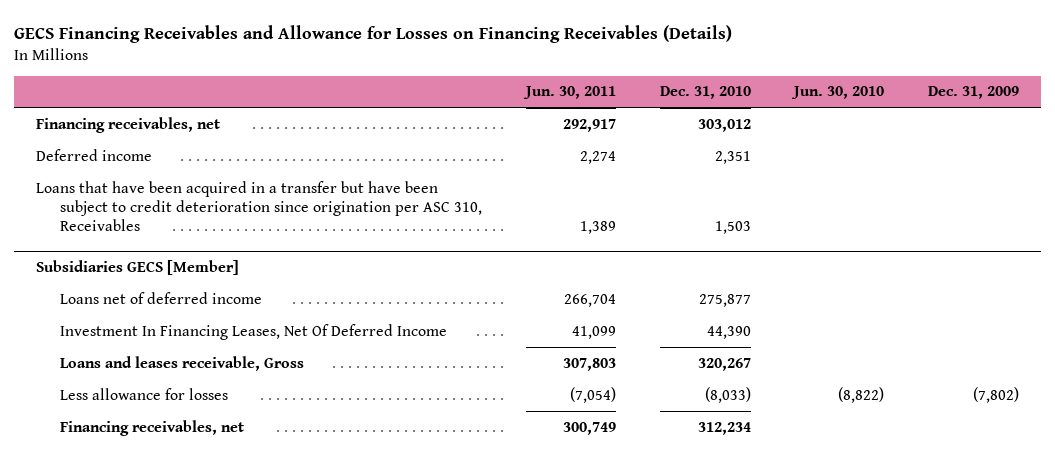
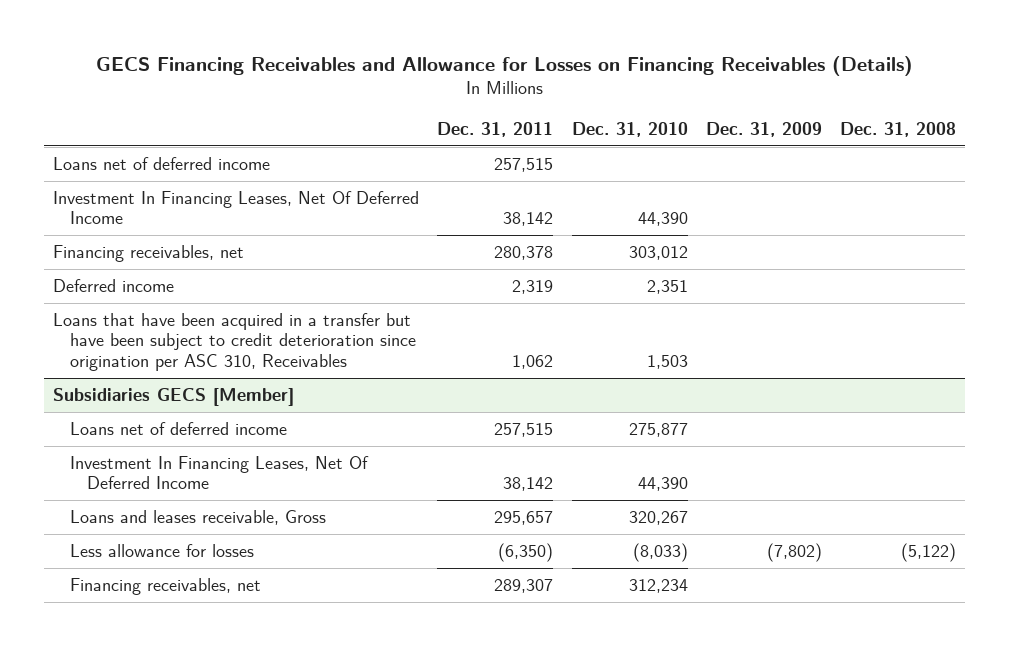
[523,86,617,100] Jun. 30, 2011 -> none
[791,86,885,100] Jun. 30, 2010 -> none
none -> [437,121,554,137] Dec. 31, 2011
none -> [839,121,956,137] Dec. 31, 2008
none -> [53,156,271,170] Loans net of deferred income
none -> [53,190,420,225] Investment In Financing Leases, Net Of Deferred Income

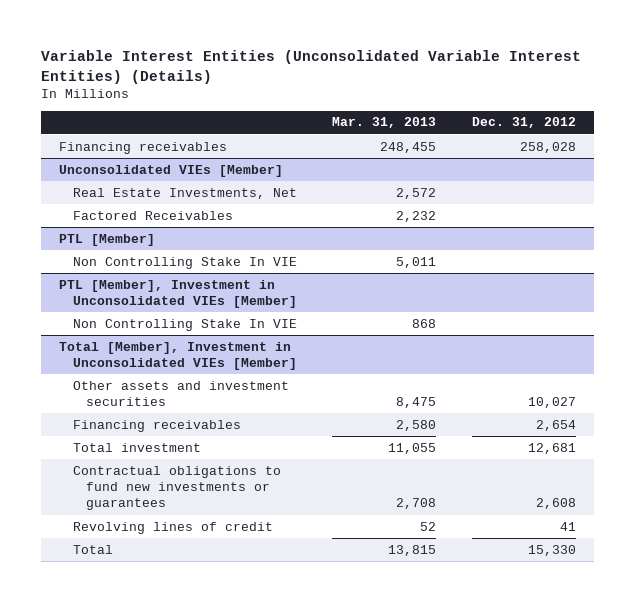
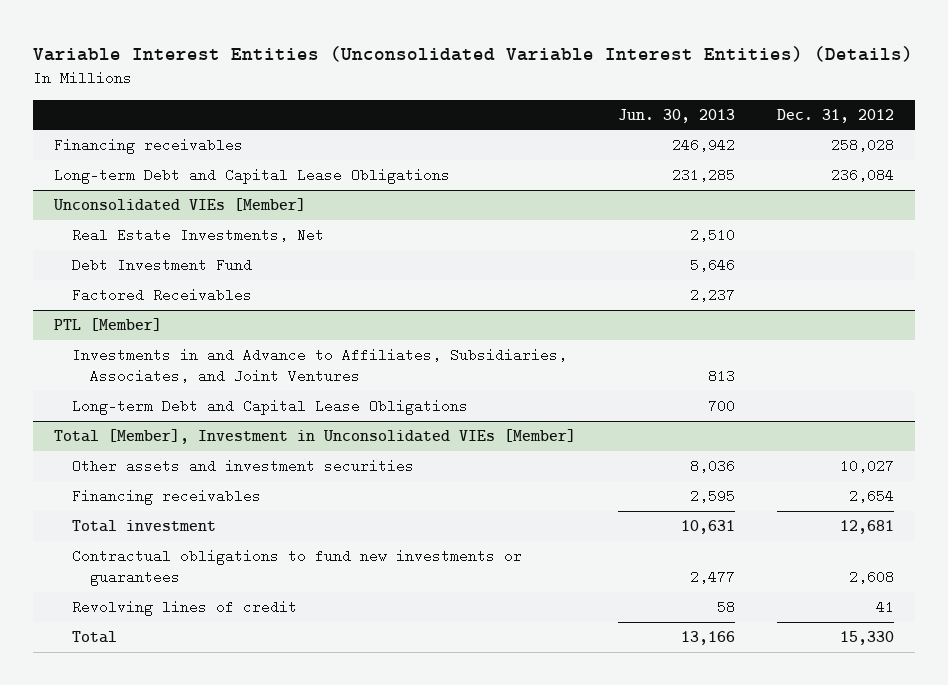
[332,117,437,129] Mar. 31, 2013 -> none
none -> [618,108,736,123] Jun. 30, 2013
none -> [54,168,451,185] Long-term Debt and Capital Lease Obligations
none -> [72,258,253,273] Debt Investment Fund
[72,256,297,269] Non Controlling Stake In VIE -> none
[59,279,297,308] PTL [Member], Investment in Unconsolidated VIEs [Member] -> none
[72,318,297,331] Non Controlling Stake In VIE -> none
none -> [72,348,568,384] Investments in and Advance to Affiliates, Subsidiaries, Associates, and Joint Ventures
none -> [72,399,469,416] Long-term Debt and Capital Lease Obligations

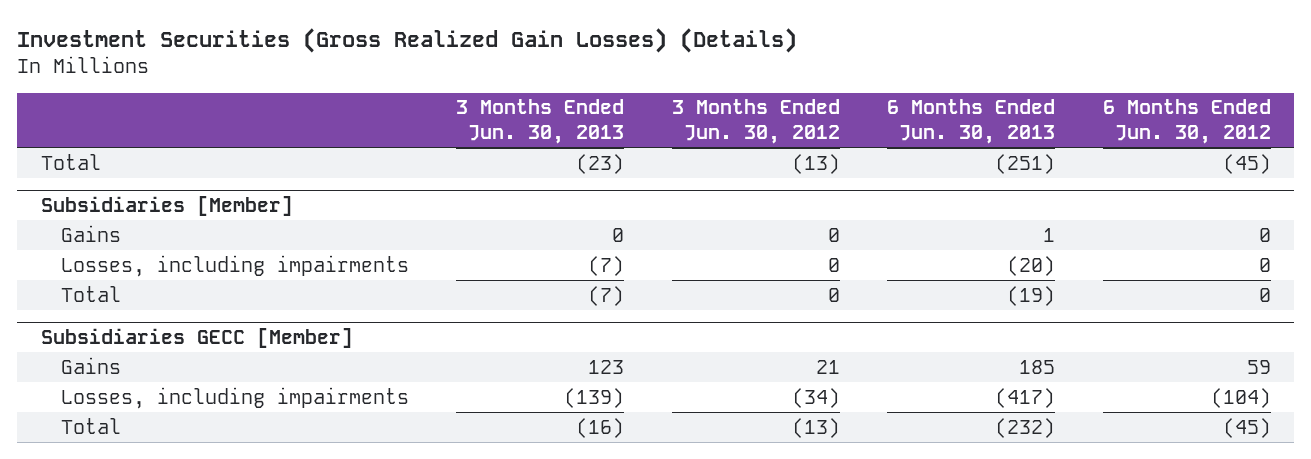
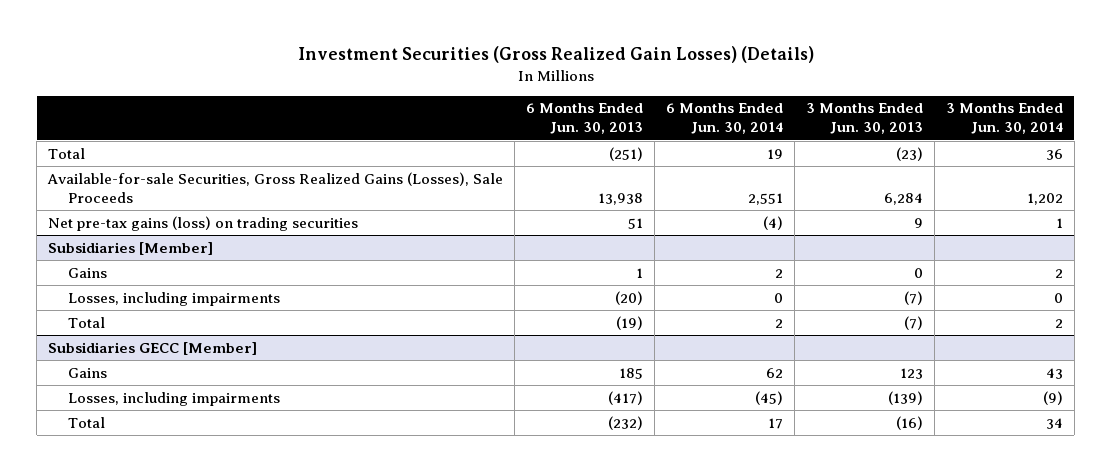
[671,99,840,145] 3 Months Ended Jun. 30, 2012 -> none
[1102,99,1271,145] 6 Months Ended Jun. 30, 2012 -> none
none -> [666,103,784,135] 6 Months Ended Jun. 30, 2014
none -> [945,103,1063,135] 3 Months Ended Jun. 30, 2014
none -> [47,171,504,203] Available-for-sale Securities, Gross Realized Gains (Losses), Sale Proceeds
none -> [48,215,359,231] Net pre-tax gains (loss) on trading securities

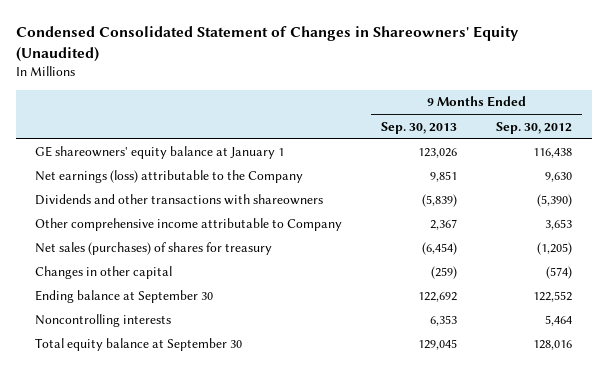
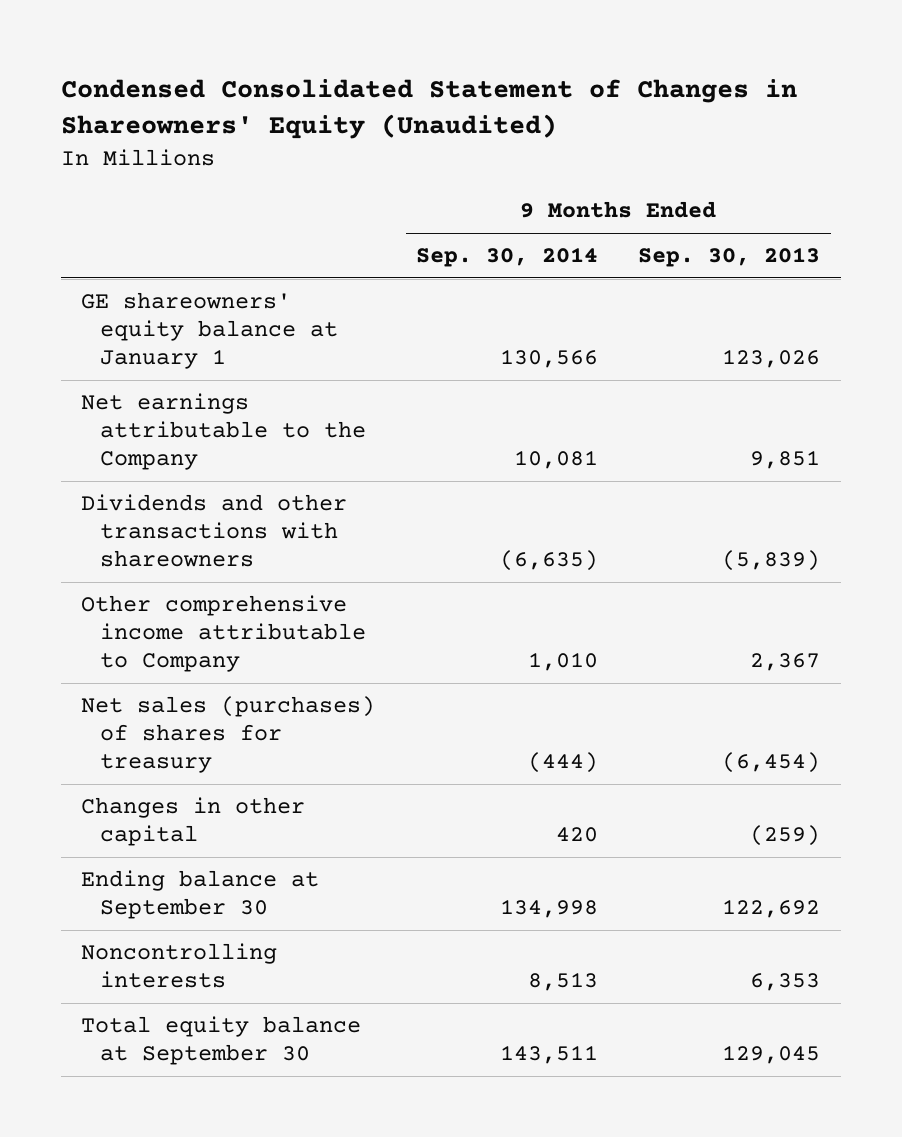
[496,121,573,134] Sep. 30, 2012 -> none
none -> [415,247,598,268] Sep. 30, 2014
[35,169,304,183] Net earnings (loss) attributable to the Company -> [81,393,366,471] Net earnings attributable to the Company

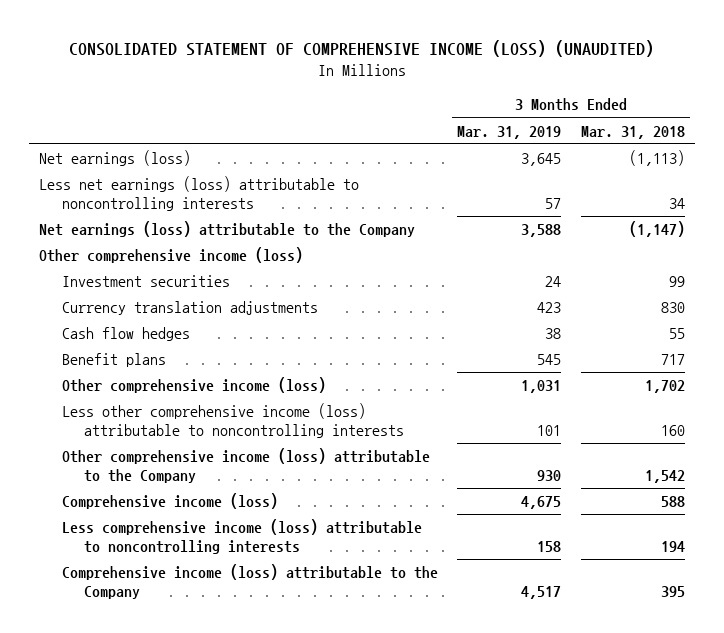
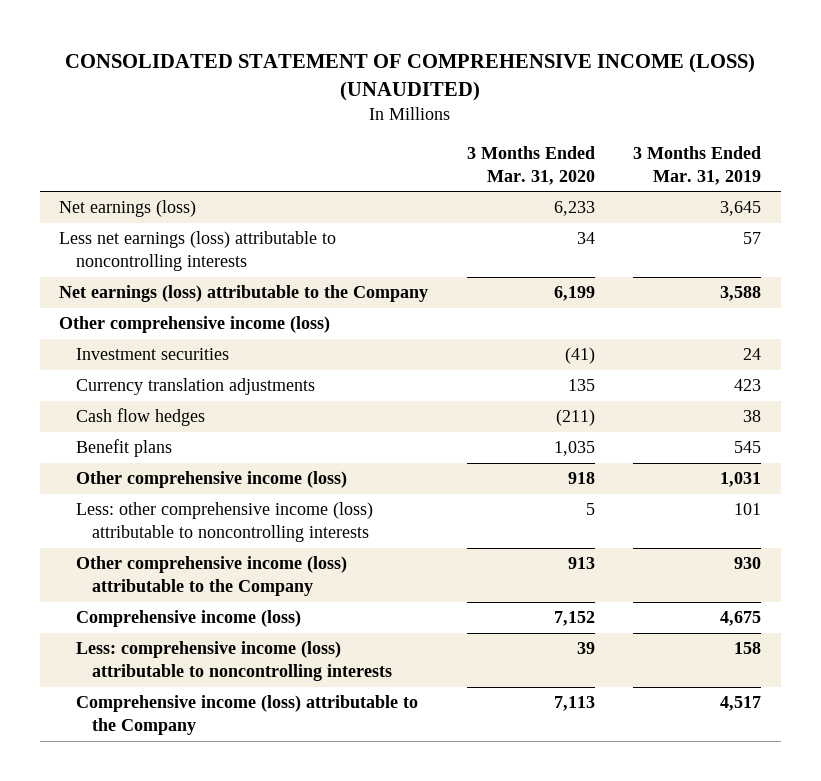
[580,125,685,139] Mar. 31, 2018 -> none
none -> [466,145,595,185] 3 Months Ended Mar. 31, 2020
[61,403,405,438] Less other comprehensive income (loss) attributable to noncontrolling interests -> [75,502,373,543] Less: other comprehensive income (loss) attributable to noncontrolling interests
[61,519,422,554] Less comprehensive income (loss) attributable to noncontrolling interests -> [75,641,392,682] Less: comprehensive income (loss) attributable to noncontrolling interests

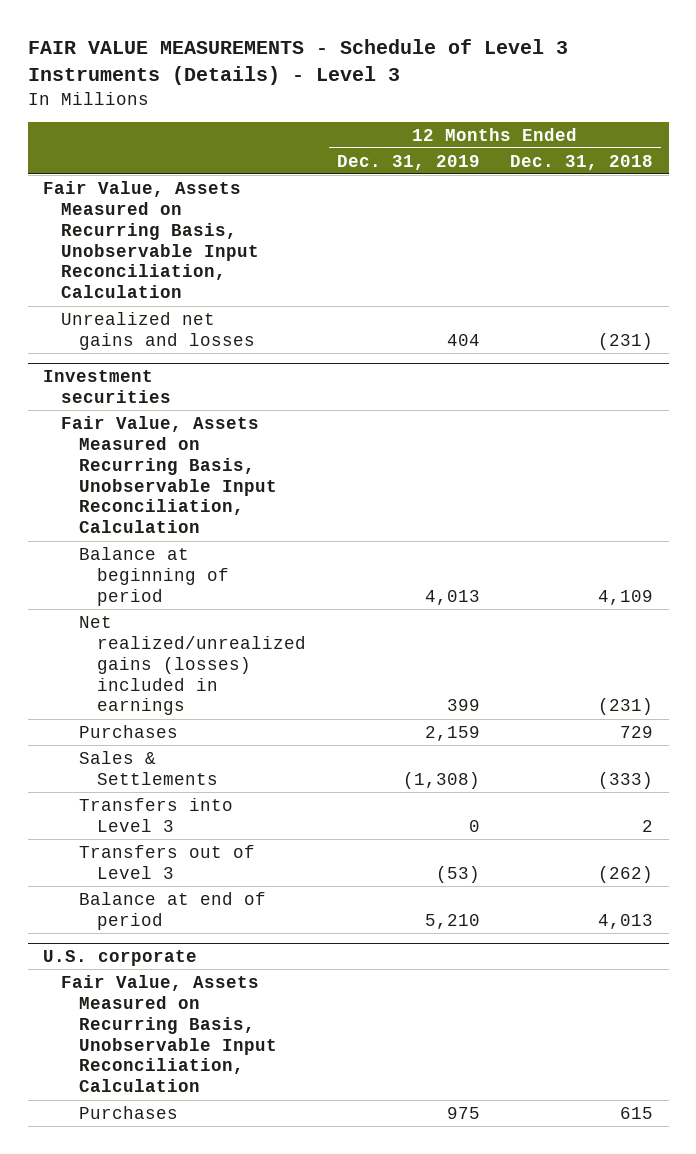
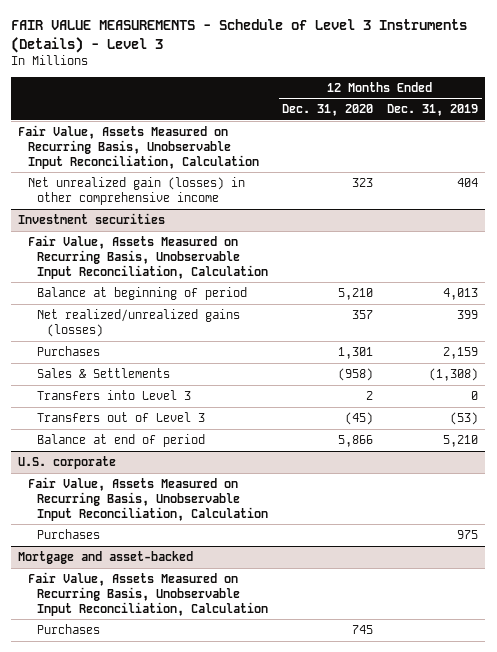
[510,154,654,170] Dec. 31, 2018 -> none
none -> [282,104,374,117] Dec. 31, 2020
[61,311,256,350] Unrealized net gains and losses -> [27,177,245,205] Net unrealized gain (losses) in other comprehensive income
[79,615,307,716] Net realized/unrealized gains (losses) included in earnings -> [37,309,241,337] Net realized/unrealized gains (losses)
none -> [18,551,194,565] Mortgage and asset-backed
none -> [27,572,269,616] Fair Value, Assets Measured on Recurring Basis, Unobservable Input Reconciliation, Calculation
none -> [37,624,101,635] Purchases

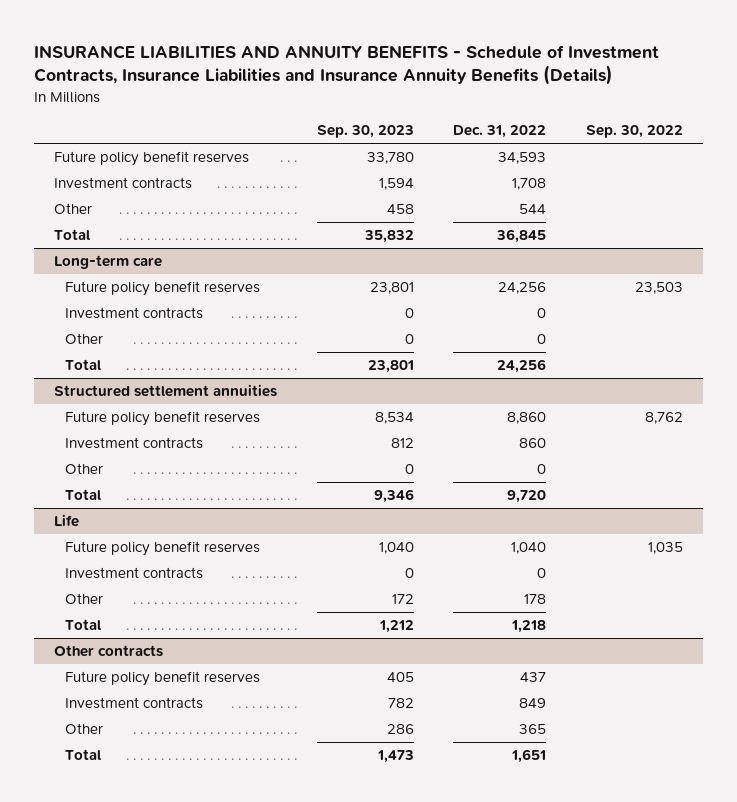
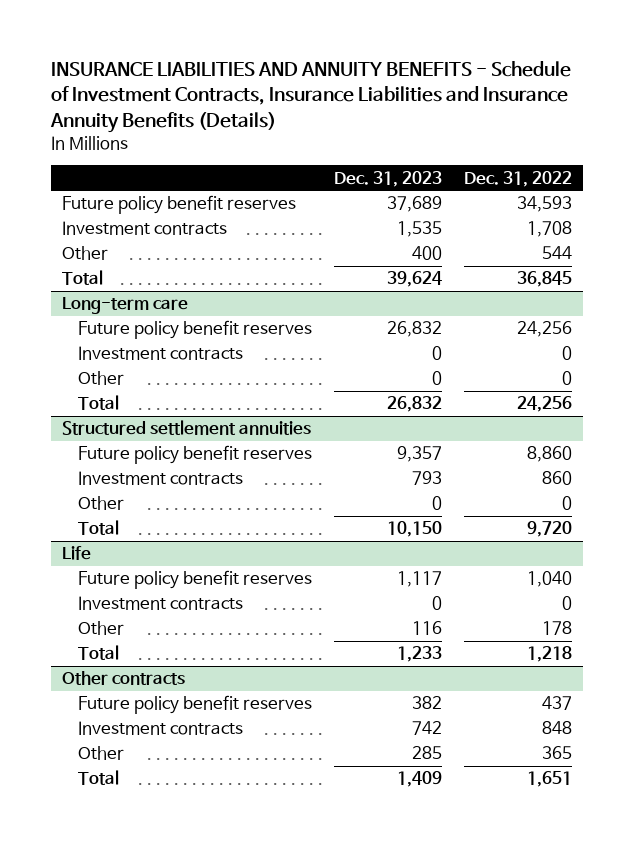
[316,125,414,139] Sep. 30, 2023 -> none
[586,125,684,139] Sep. 30, 2022 -> none
none -> [334,170,443,187] Dec. 31, 2023
[519,698,547,709] 849 -> [542,721,573,735] 848

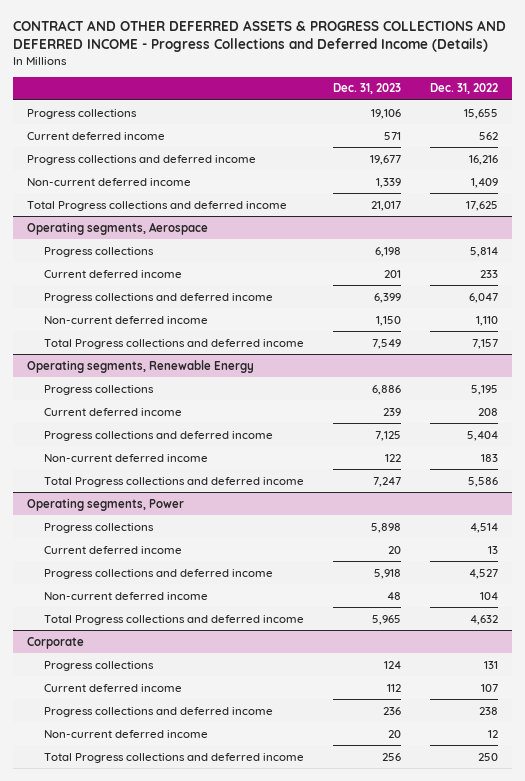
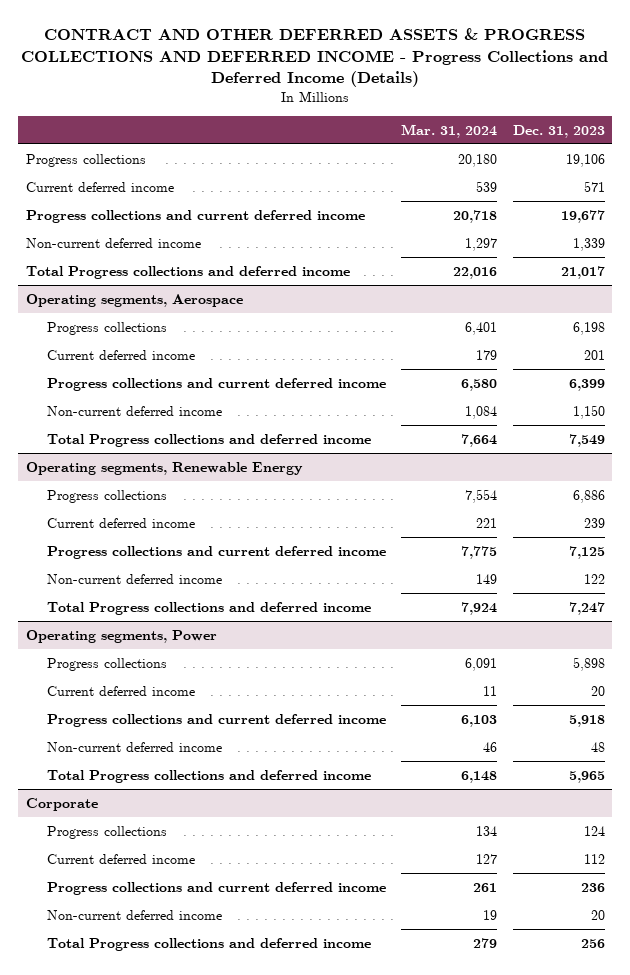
[429,83,498,95] Dec. 31, 2022 -> none
none -> [401,123,498,138] Mar. 31, 2024
[27,154,257,165] Progress collections and deferred income -> [25,209,365,223] Progress collections and current deferred income
[43,292,273,303] Progress collections and deferred income -> [46,377,386,391] Progress collections and current deferred income
[43,430,273,441] Progress collections and deferred income -> [46,545,386,559] Progress collections and current deferred income
[43,568,273,579] Progress collections and deferred income -> [46,713,386,727] Progress collections and current deferred income
[43,706,273,717] Progress collections and deferred income -> [46,881,386,895] Progress collections and current deferred income

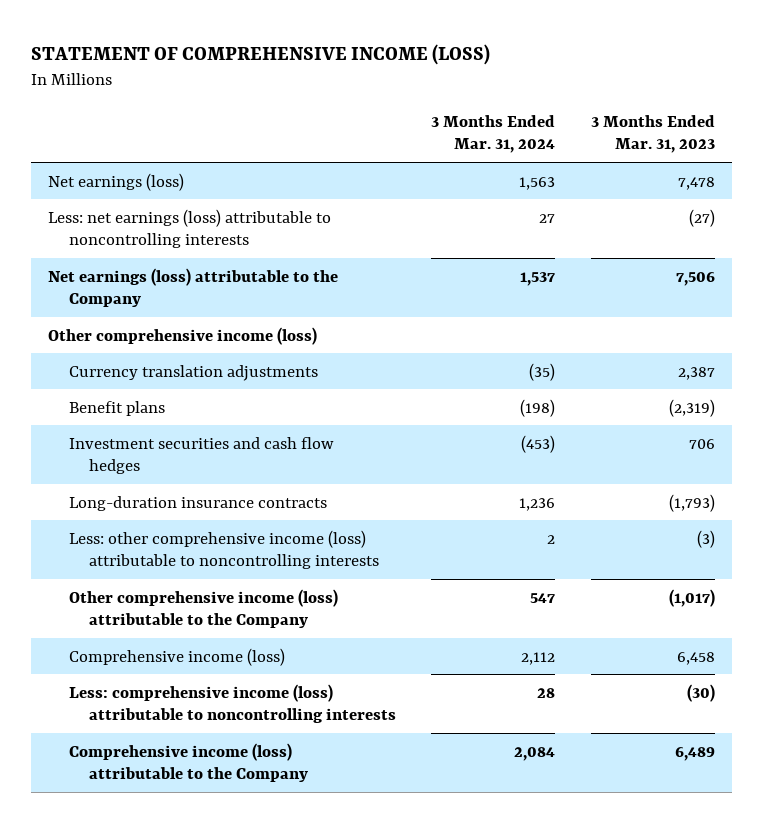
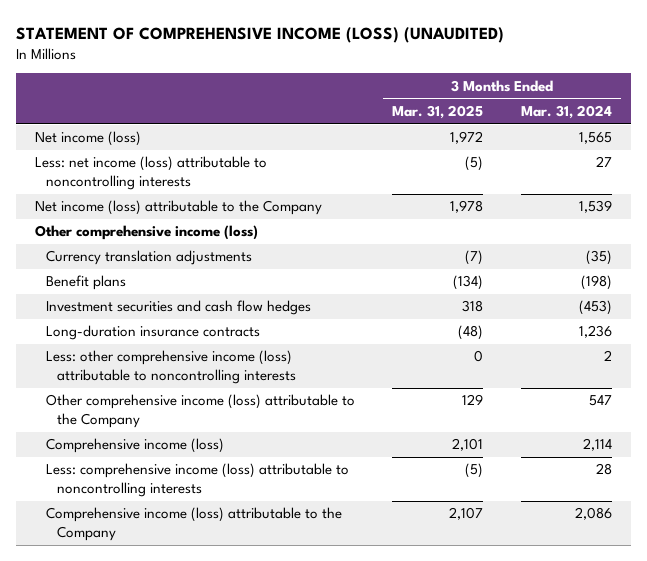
[30,43,490,65] STATEMENT OF COMPREHENSIVE INCOME (LOSS) -> [15,26,504,43] STATEMENT OF COMPREHENSIVE INCOME (LOSS) (UNAUDITED)
[590,115,715,154] 3 Months Ended Mar. 31, 2023 -> none
none -> [392,105,484,120] Mar. 31, 2025
[48,172,185,191] Net earnings (loss) -> [34,131,141,147] Net income (loss)
[519,176,556,190] 1,563 -> [578,132,612,145] 1,565
[48,208,332,248] Less: net earnings (loss) attributable to noncontrolling interests -> [34,156,267,191] Less: net income (loss) attributable to noncontrolling interests
[48,267,339,307] Net earnings (loss) attributable to the Company -> [34,200,322,216] Net income (loss) attributable to the Company
[520,271,556,286] 1,537 -> [578,200,612,214] 1,539
[521,651,556,665] 2,112 -> [582,438,612,452] 2,114
[514,746,556,761] 2,084 -> [574,507,612,521] 2,086

